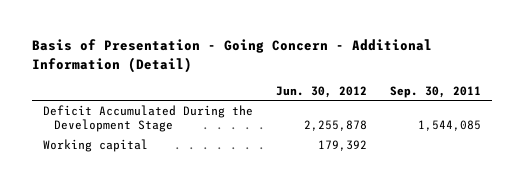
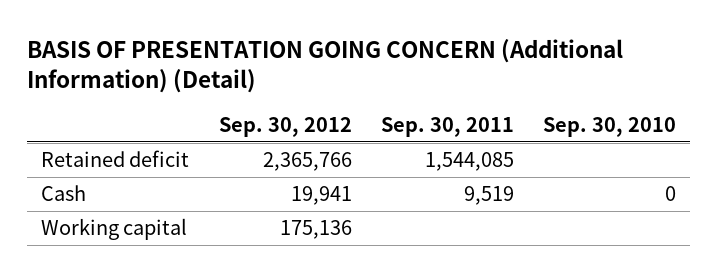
[31,39,432,73] Basis of Presentation - Going Concern - Additional Information (Detail) -> [26,38,623,94] BASIS OF PRESENTATION GOING CONCERN (Additional Information) (Detail)
[276,85,368,98] Jun. 30, 2012 -> none
none -> [218,117,352,138] Sep. 30, 2012
none -> [542,117,676,138] Sep. 30, 2010
[43,105,254,133] Deficit Accumulated During the Development Stage -> [41,150,190,168] Retained deficit
none -> [41,185,87,202] Cash

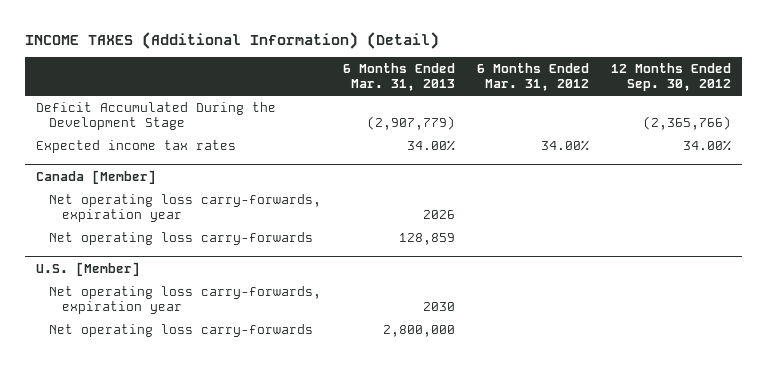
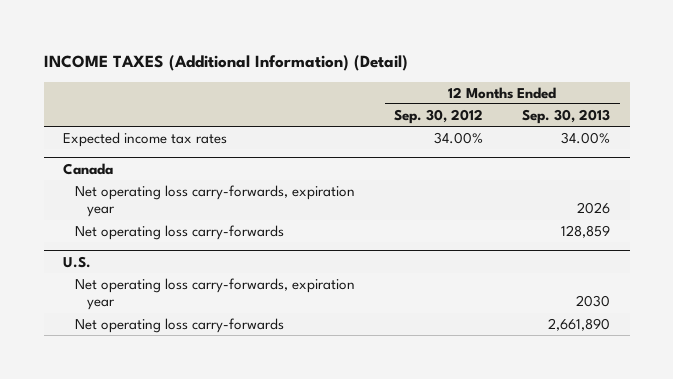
[342,63,455,92] 6 Months Ended Mar. 31, 2013 -> none
[477,63,590,92] 6 Months Ended Mar. 31, 2012 -> none
none -> [522,108,611,124] Sep. 30, 2013
[35,102,276,131] Deficit Accumulated During the Development Stage -> none
[35,169,156,184] Canada [Member] -> [63,162,114,175] Canada
[35,261,140,276] U.S. [Member] -> [63,255,92,268] U.S.

